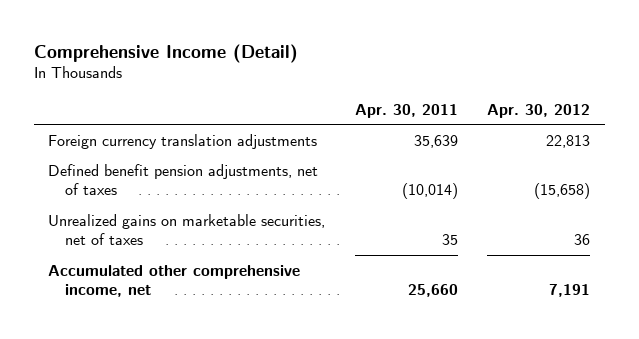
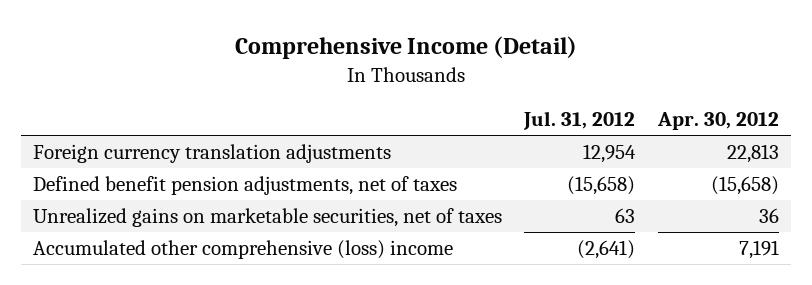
[354,103,458,118] Apr. 30, 2011 -> none
none -> [523,111,636,131] Jul. 31, 2012
[48,264,301,297] Accumulated other comprehensive income, net -> [32,240,453,260] Accumulated other comprehensive (loss) income

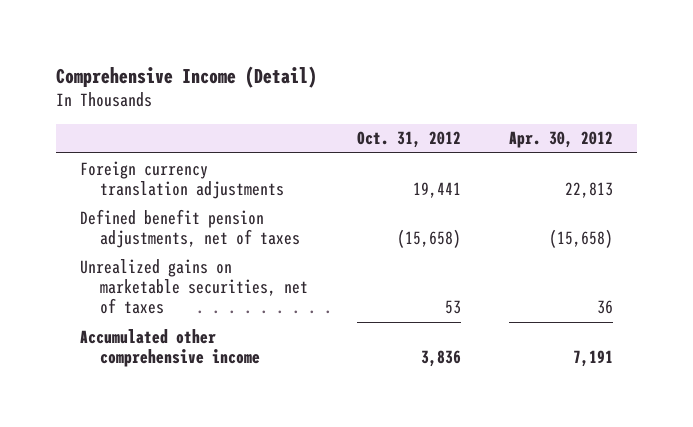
[523,111,636,131] Jul. 31, 2012 -> none
none -> [356,131,461,149] Oct. 31, 2012
[32,240,453,260] Accumulated other comprehensive (loss) income -> [79,328,261,367] Accumulated other comprehensive income

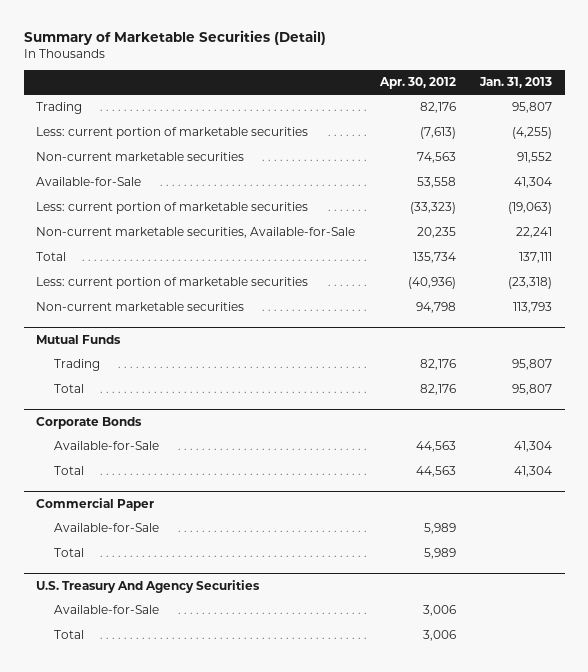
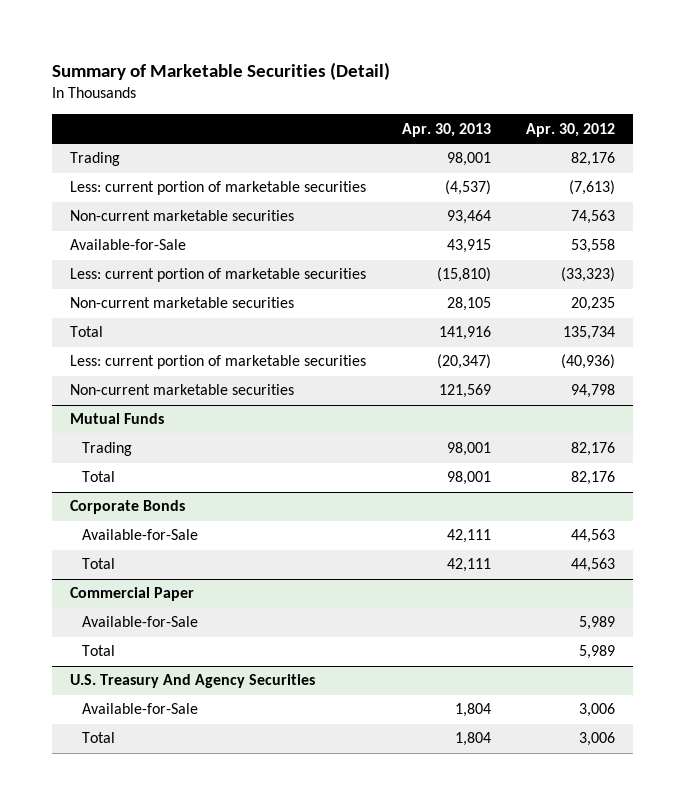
[479,77,553,89] Jan. 31, 2013 -> none
none -> [401,122,491,137] Apr. 30, 2013
[36,227,356,239] Non-current marketable securities, Available-for-Sale -> [70,297,295,309] Non-current marketable securities

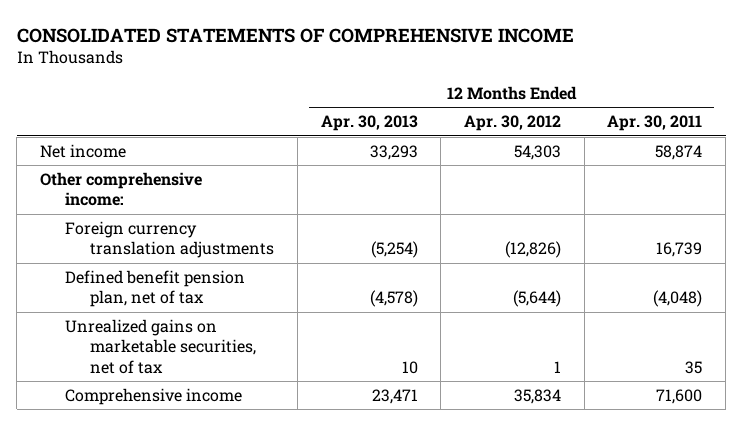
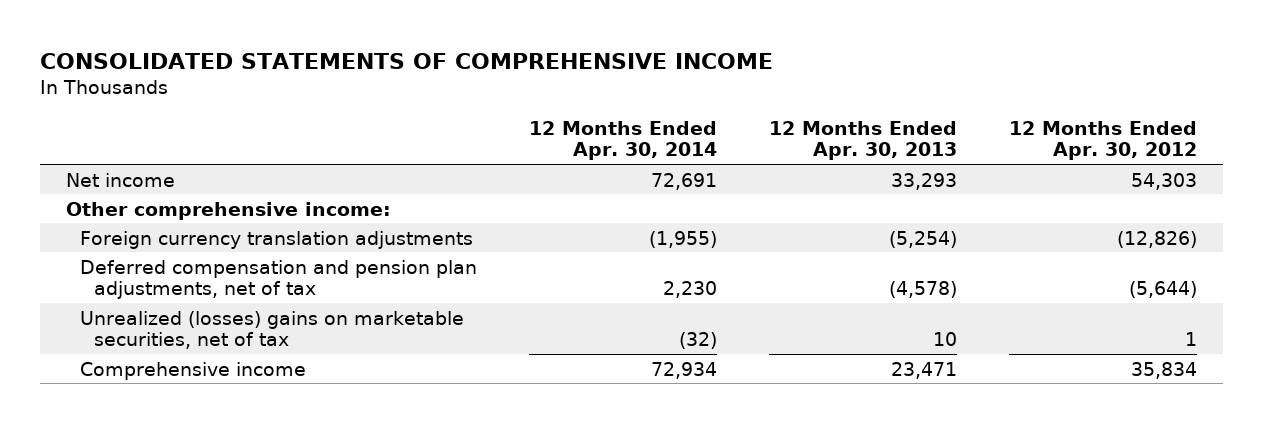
[607,115,703,132] Apr. 30, 2011 -> none
none -> [528,120,717,161] 12 Months Ended Apr. 30, 2014
[65,269,246,308] Defined benefit pension plan, net of tax -> [80,259,478,300] Deferred compensation and pension plan adjustments, net of tax
[65,318,257,375] Unrealized gains on marketable securities, net of tax -> [80,310,465,350] Unrealized (losses) gains on marketable securities, net of tax

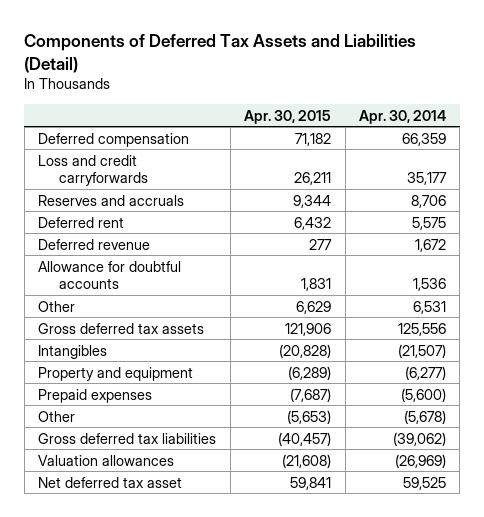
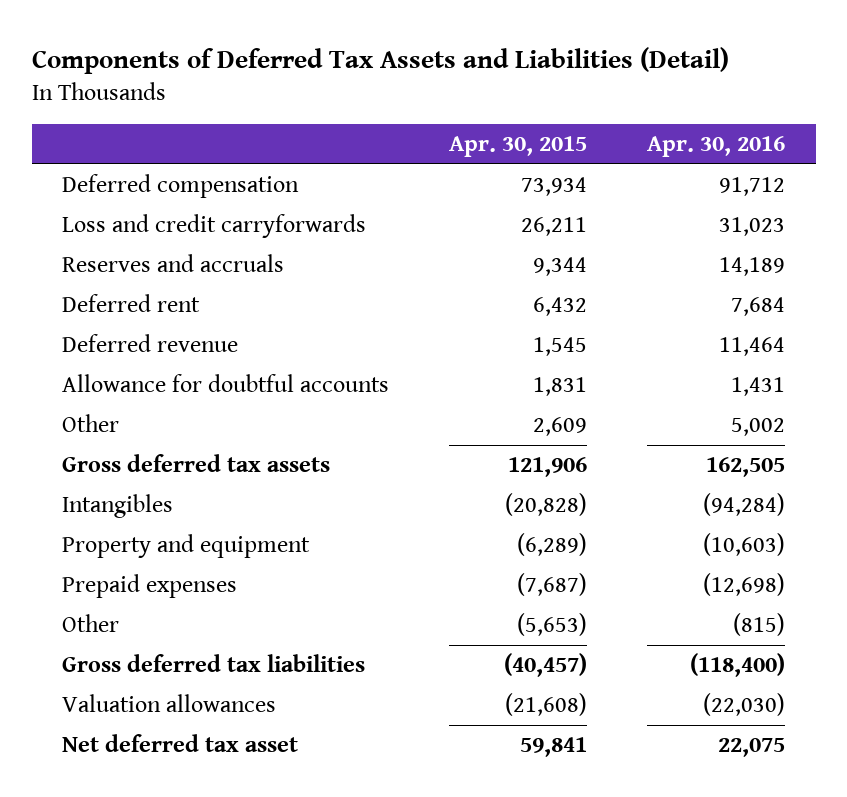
[359,109,447,124] Apr. 30, 2014 -> none
none -> [647,135,786,157] Apr. 30, 2016
[295,132,332,146] 71,182 -> [521,177,588,197] 73,934
[309,238,333,250] 277 -> [533,337,588,357] 1,545
[296,300,332,314] 6,629 -> [533,417,588,437] 2,609

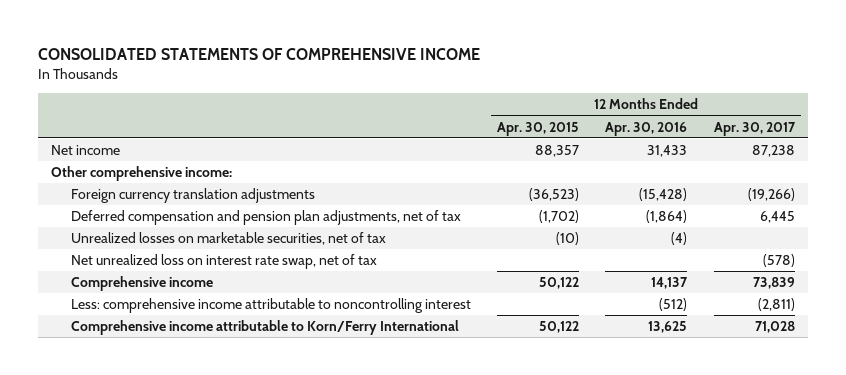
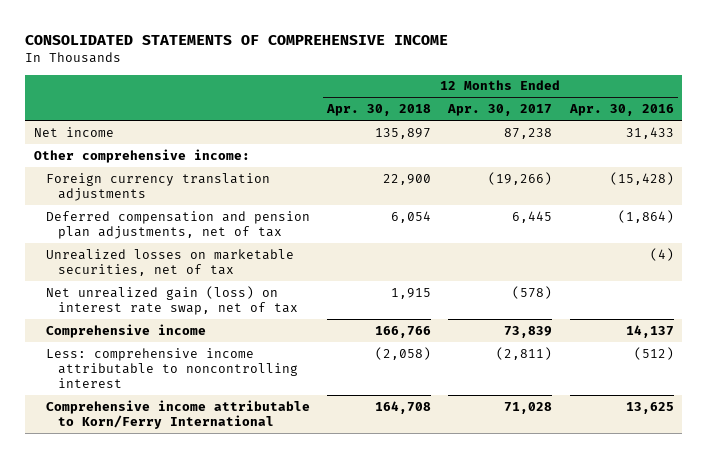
[497,121,580,136] Apr. 30, 2015 -> none
none -> [326,104,432,117] Apr. 30, 2018
[71,254,378,270] Net unrealized loss on interest rate swap, net of tax -> [45,285,298,315] Net unrealized gain (loss) on interest rate swap, net of tax

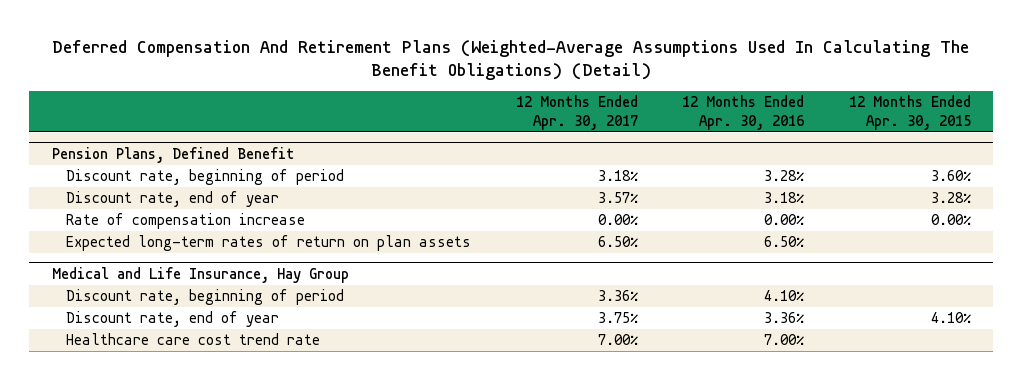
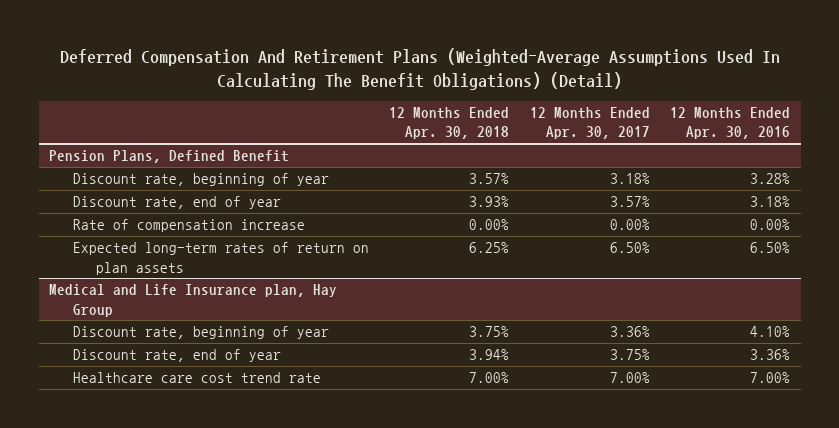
[848,95,971,130] 12 Months Ended Apr. 30, 2015 -> none
none -> [389,107,510,140] 12 Months Ended Apr. 30, 2018
[65,169,344,186] Discount rate, beginning of period -> [72,173,329,187] Discount rate, beginning of year
[51,266,349,283] Medical and Life Insurance, Hay Group -> [48,284,337,317] Medical and Life Insurance plan, Hay Group
[65,289,344,306] Discount rate, beginning of period -> [72,326,329,340] Discount rate, beginning of year

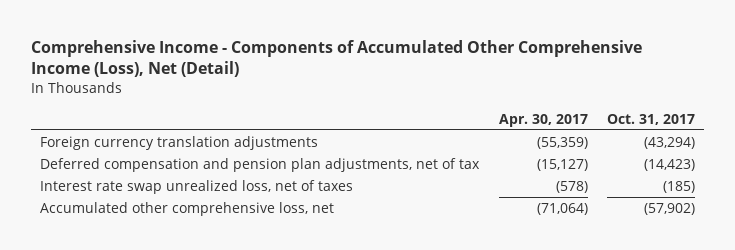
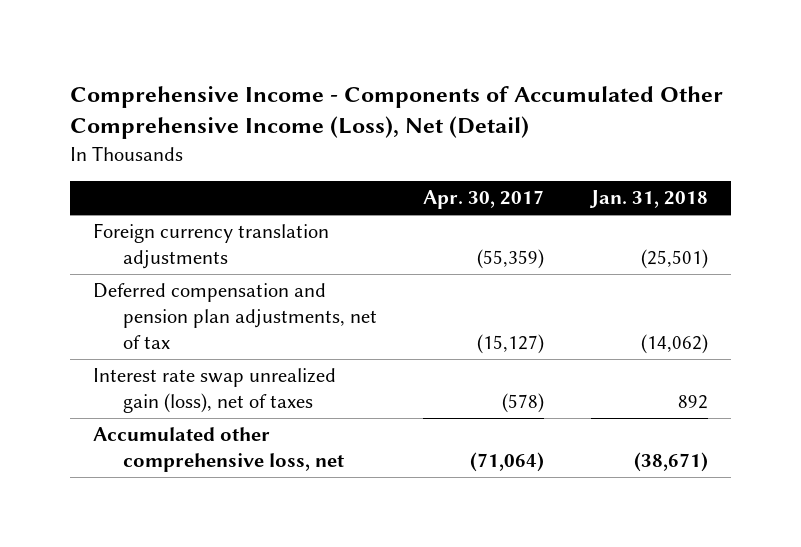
[606,113,695,125] Oct. 31, 2017 -> none
none -> [588,190,708,209] Jan. 31, 2018
[40,180,354,195] Interest rate swap unrealized loss, net of taxes -> [93,368,337,414] Interest rate swap unrealized gain (loss), net of taxes

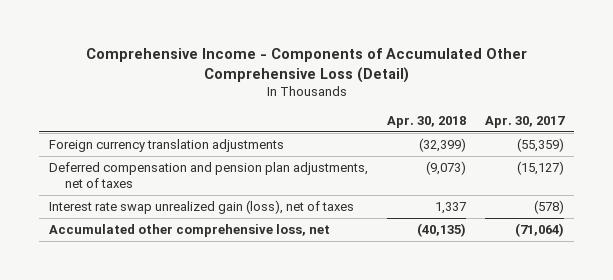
[70,85,724,140] Comprehensive Income - Components of Accumulated Other Comprehensive Income (Loss), Net (Detail) -> [85,47,527,83] Comprehensive Income - Components of Accumulated Other Comprehensive Loss (Detail)
[588,190,708,209] Jan. 31, 2018 -> none
none -> [387,115,467,128] Apr. 30, 2018
[93,283,378,349] Deferred compensation and pension plan adjustments, net of tax -> [48,161,368,189] Deferred compensation and pension plan adjustments, net of taxes

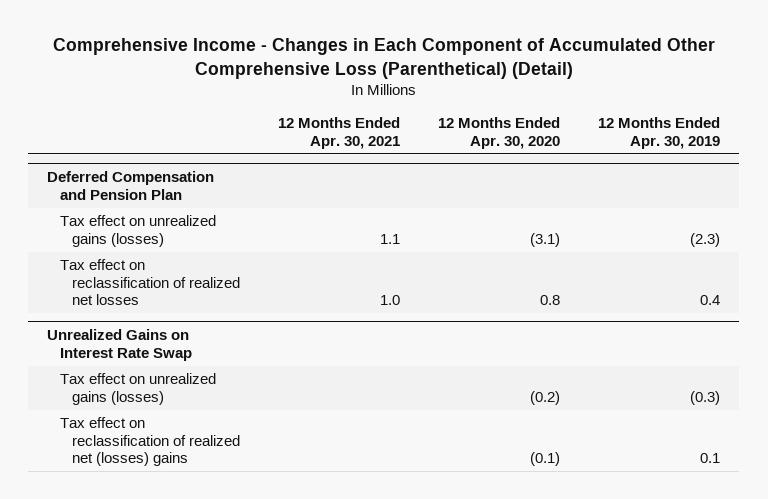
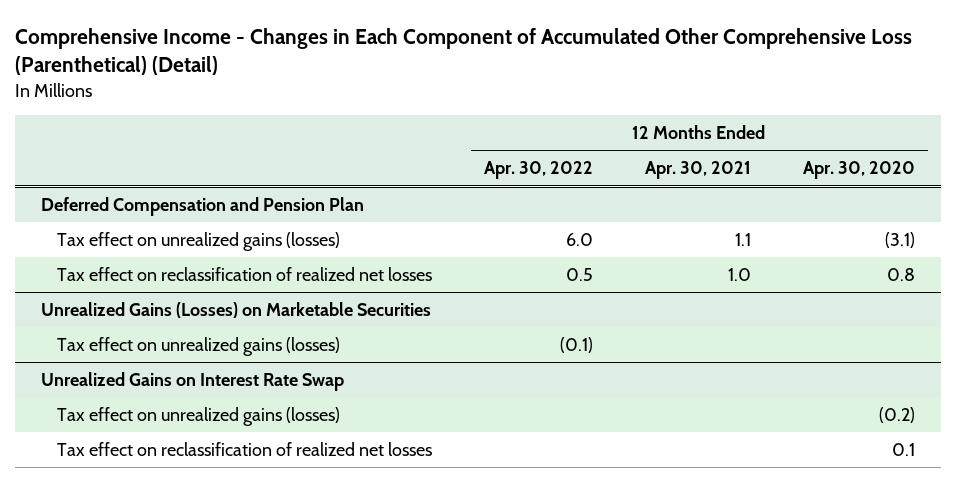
[598,117,721,149] 12 Months Ended Apr. 30, 2019 -> none
none -> [484,161,594,180] Apr. 30, 2022
none -> [41,302,432,319] Unrealized Gains (Losses) on Marketable Securities
none -> [57,337,341,357] Tax effect on unrealized gains (losses)
[59,417,241,467] Tax effect on reclassification of realized net (losses) gains -> [57,442,433,457] Tax effect on reclassification of realized net losses
[530,452,561,467] (0.1) -> [891,443,915,457] 0.1

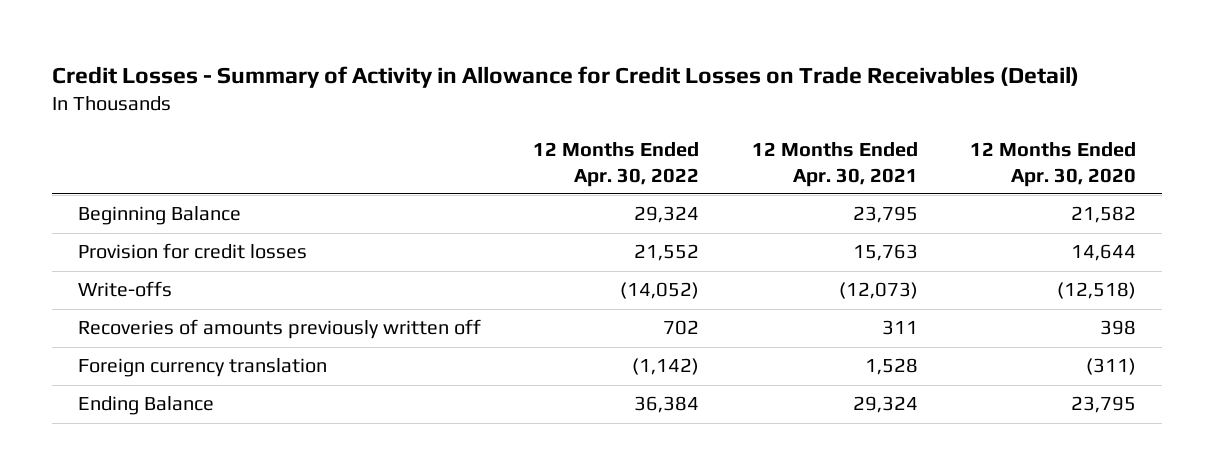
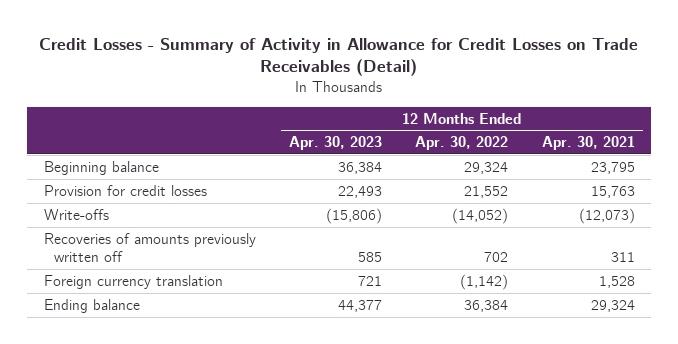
[970,141,1137,187] 12 Months Ended Apr. 30, 2020 -> none
none -> [288,136,382,151] Apr. 30, 2023
[77,206,241,226] Beginning Balance -> [43,160,159,175] Beginning balance
[77,396,214,416] Ending Balance -> [43,298,140,313] Ending balance

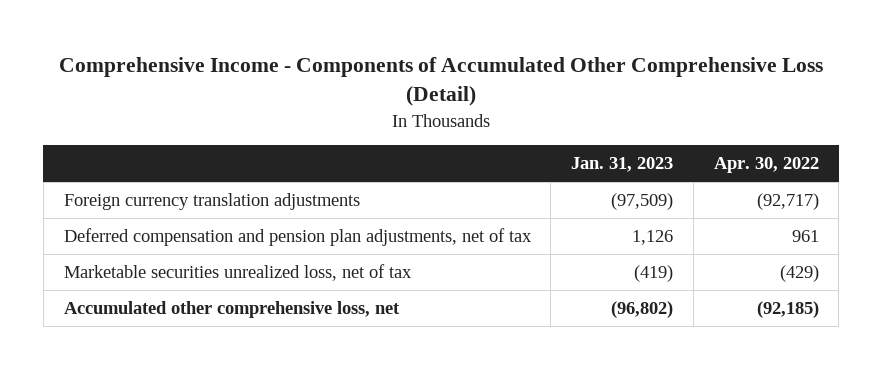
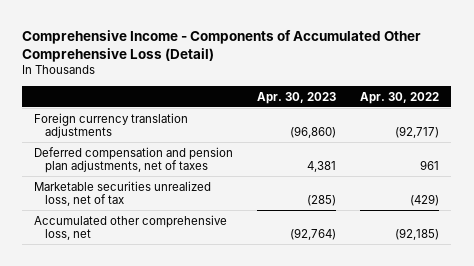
[571,157,674,173] Jan. 31, 2023 -> none
none -> [257,91,337,104] Apr. 30, 2023
[63,228,532,247] Deferred compensation and pension plan adjustments, net of tax -> [34,146,234,174] Deferred compensation and pension plan adjustments, net of taxes

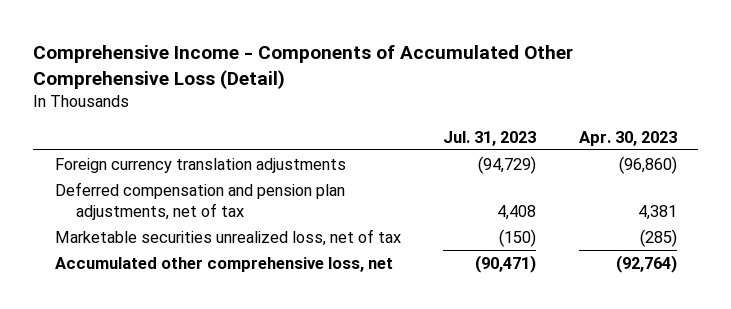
[360,91,440,104] Apr. 30, 2022 -> none
none -> [443,130,537,146] Jul. 31, 2023
[34,146,234,174] Deferred compensation and pension plan adjustments, net of taxes -> [54,181,345,221] Deferred compensation and pension plan adjustments, net of tax

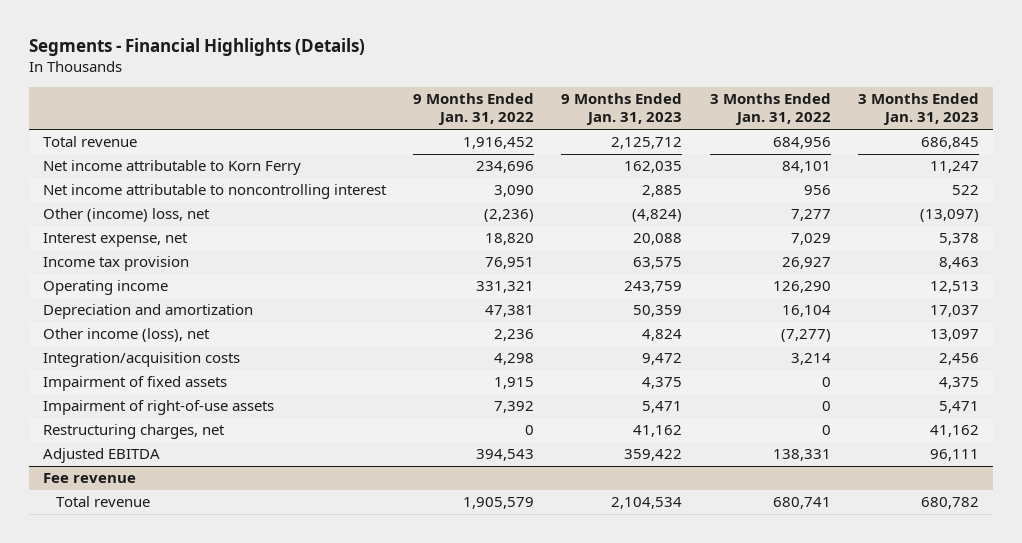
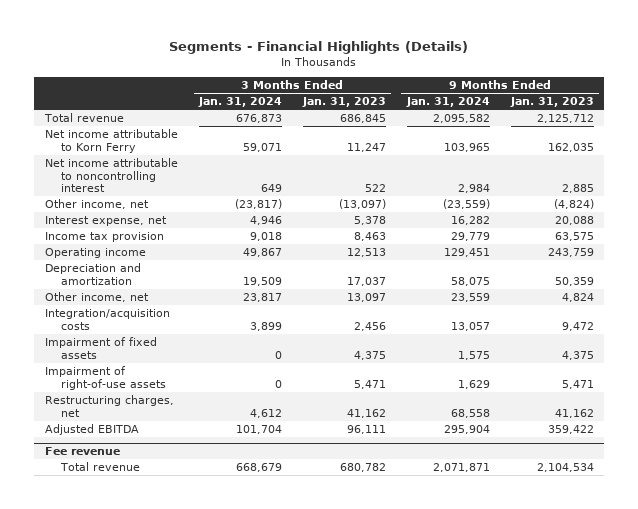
[413,93,535,126] 9 Months Ended Jan. 31, 2022 -> none
[709,93,831,126] 3 Months Ended Jan. 31, 2022 -> none
none -> [197,97,282,108] Jan. 31, 2024
none -> [405,97,490,108] Jan. 31, 2024
[42,208,210,223] Other (income) loss, net -> [44,199,149,210] Other income, net
[42,328,210,343] Other income (loss), net -> [44,292,149,303] Other income, net

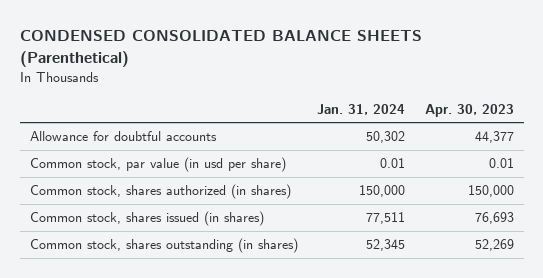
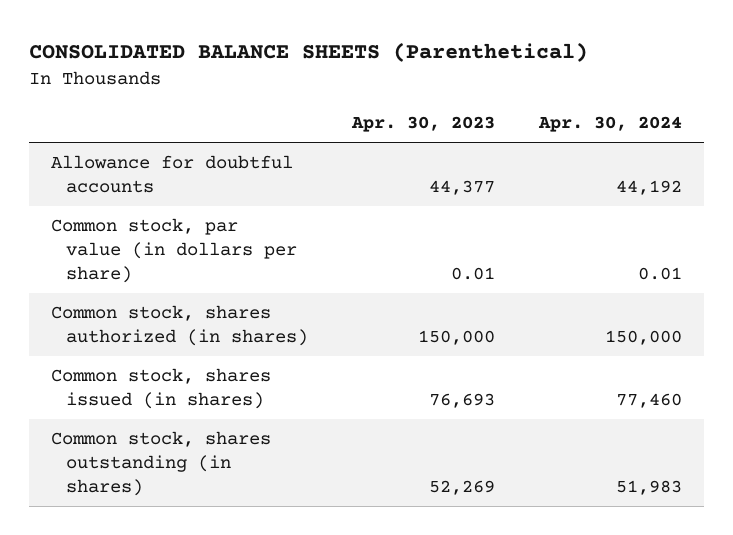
[19,30,422,67] CONDENSED CONSOLIDATED BALANCE SHEETS (Parenthetical) -> [29,42,589,63] CONSOLIDATED BALANCE SHEETS (Parenthetical)
[317,103,406,115] Jan. 31, 2024 -> none
none -> [537,116,682,133] Apr. 30, 2024
[29,157,286,173] Common stock, par value (in usd per share) -> [51,217,297,283] Common stock, par value (in dollars per share)

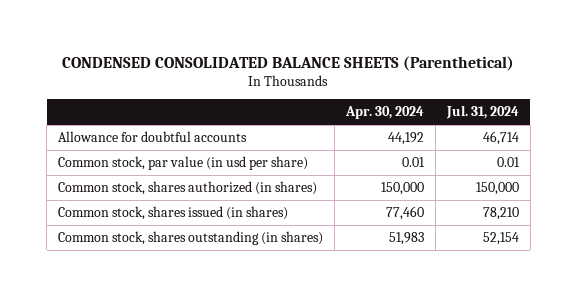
[29,42,589,63] CONSOLIDATED BALANCE SHEETS (Parenthetical) -> [62,55,515,71] CONDENSED CONSOLIDATED BALANCE SHEETS (Parenthetical)
[350,116,495,133] Apr. 30, 2023 -> none
none -> [445,105,519,120] Jul. 31, 2024
[51,217,297,283] Common stock, par value (in dollars per share) -> [58,156,309,171] Common stock, par value (in usd per share)

